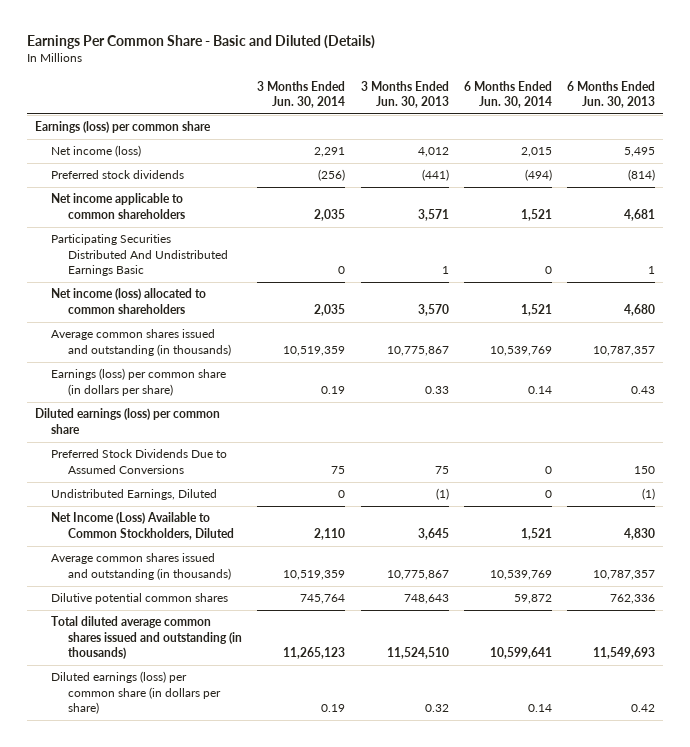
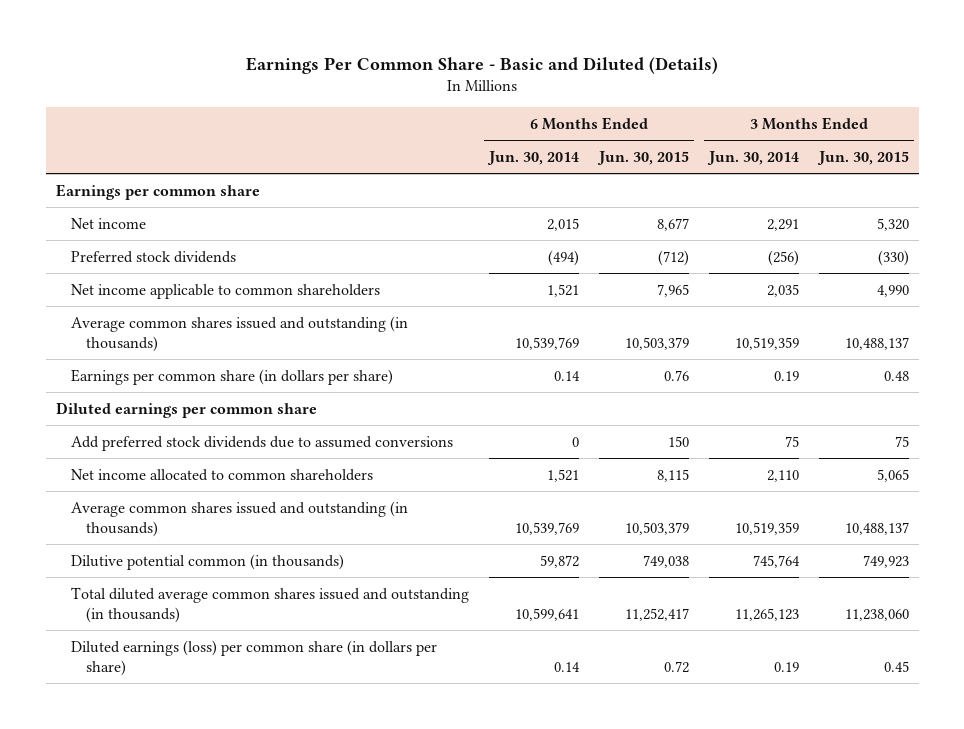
[360,80,449,108] 3 Months Ended Jun. 30, 2013 -> none
[567,80,656,108] 6 Months Ended Jun. 30, 2013 -> none
none -> [596,150,689,165] Jun. 30, 2015
none -> [816,150,909,165] Jun. 30, 2015
[34,121,211,134] Earnings (loss) per common share -> [55,183,260,200] Earnings per common share
[51,145,142,158] Net income (loss) -> [70,217,146,229] Net income
[51,234,229,277] Participating Securities Distributed And Undistributed Earnings Basic -> none
[51,288,207,314] Net income (loss) allocated to common shareholders -> none
[51,489,218,501] Undistributed Earnings, Diluted -> none
[51,368,227,396] Earnings (loss) per common share (in dollars per share) -> [70,368,393,385] Earnings per common share (in dollars per share)
[34,408,220,434] Diluted earnings (loss) per common share -> [55,401,317,418] Diluted earnings per common share
[51,449,228,474] Preferred Stock Dividends Due to Assumed Conversions -> [70,435,453,451] Add preferred stock dividends due to assumed conversions
[51,512,235,540] Net Income (Loss) Available to Common Stockholders, Diluted -> [70,468,373,481] Net income allocated to common shareholders
[51,593,229,605] Dilutive potential common shares -> [70,553,344,570] Dilutive potential common (in thousands)

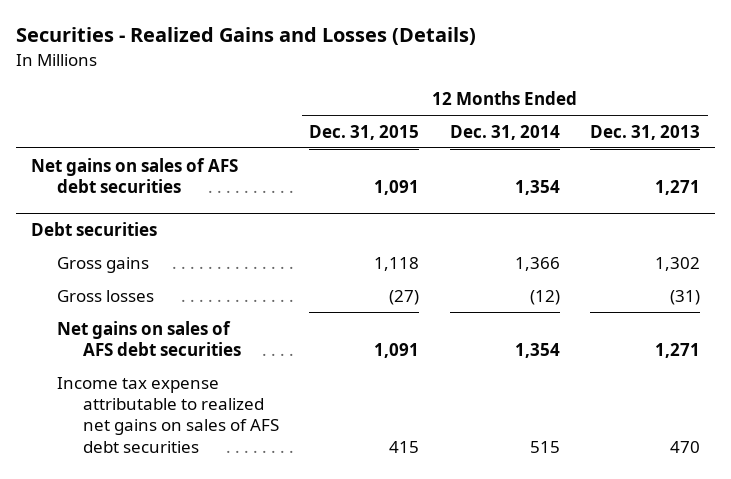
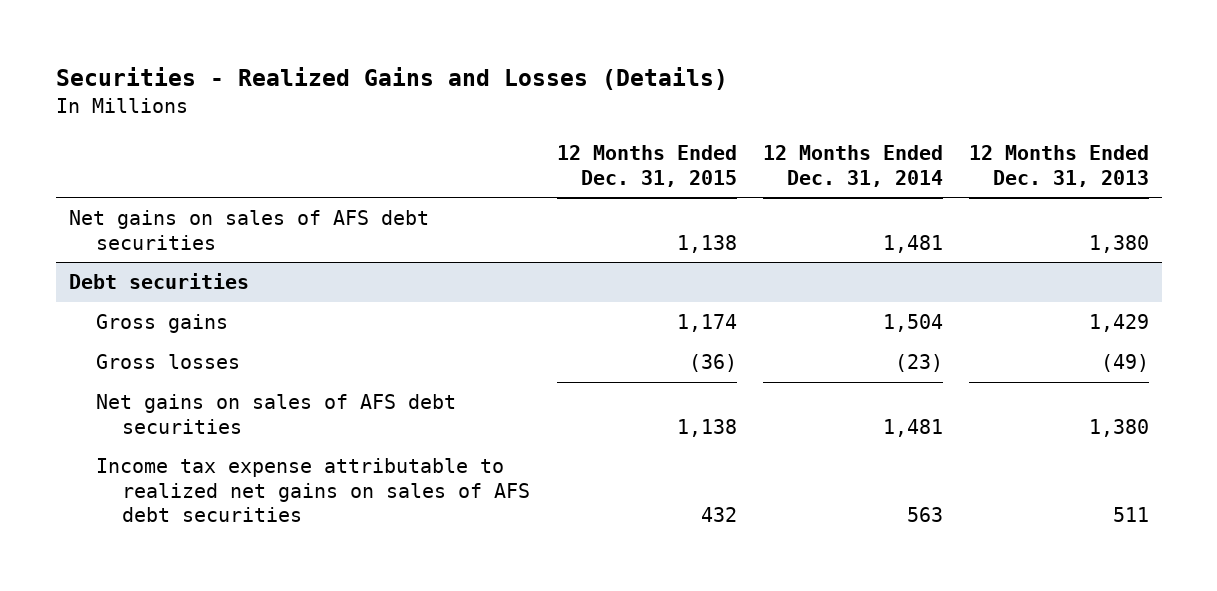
[374,179,420,195] 1,091 -> [676,234,737,253] 1,138
[514,179,560,195] 1,354 -> [882,234,943,253] 1,481
[654,179,700,195] 1,271 -> [1088,234,1149,253] 1,380
[374,256,420,271] 1,118 -> [676,314,737,333] 1,174
[514,256,560,271] 1,366 -> [882,314,943,333] 1,504
[654,256,700,271] 1,302 -> [1088,314,1149,333] 1,429
[389,289,420,305] (27) -> [688,354,737,373] (36)
[529,289,560,305] (12) -> [894,354,943,373] (23)
[669,289,700,305] (31) -> [1100,354,1149,373] (49)
[374,342,420,358] 1,091 -> [676,418,737,437] 1,138
[514,342,560,358] 1,354 -> [882,418,943,437] 1,481
[654,342,700,358] 1,271 -> [1088,418,1149,437] 1,380
[389,440,420,453] 415 -> [700,507,737,523] 432
[529,440,560,453] 515 -> [906,507,943,523] 563
[669,440,700,453] 470 -> [1112,507,1149,523] 511

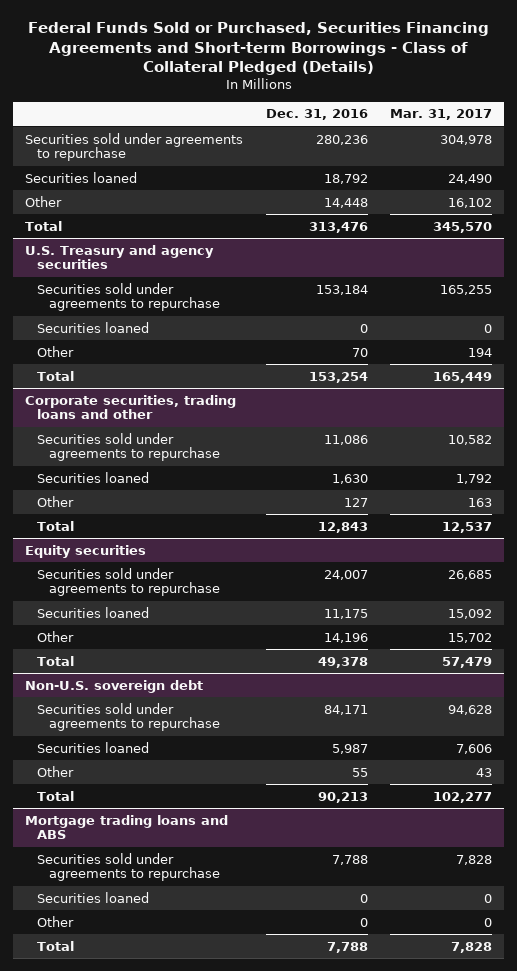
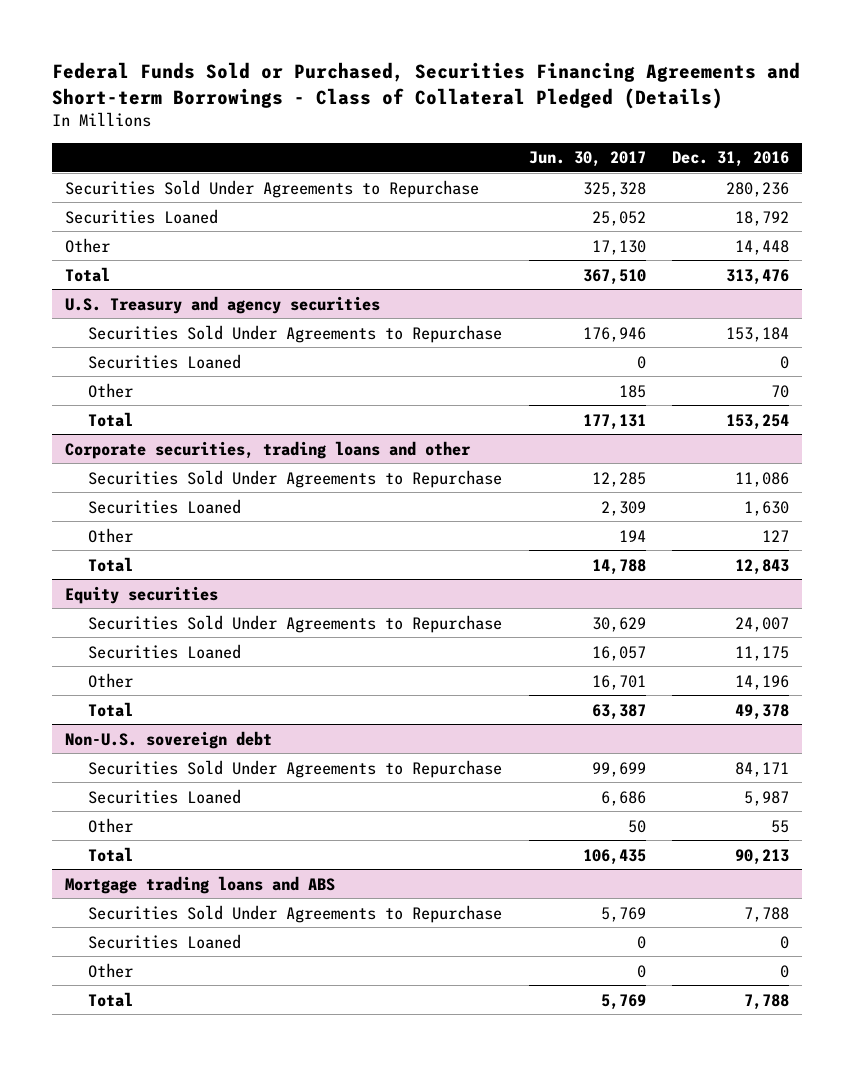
[390,109,493,121] Mar. 31, 2017 -> none
none -> [528,151,646,168] Jun. 30, 2017
[24,132,243,162] Securities sold under agreements to repurchase -> [65,179,480,198] Securities Sold Under Agreements to Repurchase
[24,171,137,183] Securities loaned -> [65,208,219,224] Securities Loaned
[36,282,220,312] Securities sold under agreements to repurchase -> [88,324,503,343] Securities Sold Under Agreements to Repurchase
[36,321,149,333] Securities loaned -> [88,353,242,369] Securities Loaned
[36,432,220,462] Securities sold under agreements to repurchase -> [88,469,503,488] Securities Sold Under Agreements to Repurchase
[36,471,149,483] Securities loaned -> [88,498,242,514] Securities Loaned
[36,567,220,597] Securities sold under agreements to repurchase -> [88,614,503,633] Securities Sold Under Agreements to Repurchase
[36,606,149,618] Securities loaned -> [88,643,242,659] Securities Loaned
[36,702,220,732] Securities sold under agreements to repurchase -> [88,759,503,778] Securities Sold Under Agreements to Repurchase
[36,741,149,753] Securities loaned -> [88,788,242,804] Securities Loaned
[36,852,220,882] Securities sold under agreements to repurchase -> [88,904,503,923] Securities Sold Under Agreements to Repurchase
[36,891,149,903] Securities loaned -> [88,933,242,949] Securities Loaned

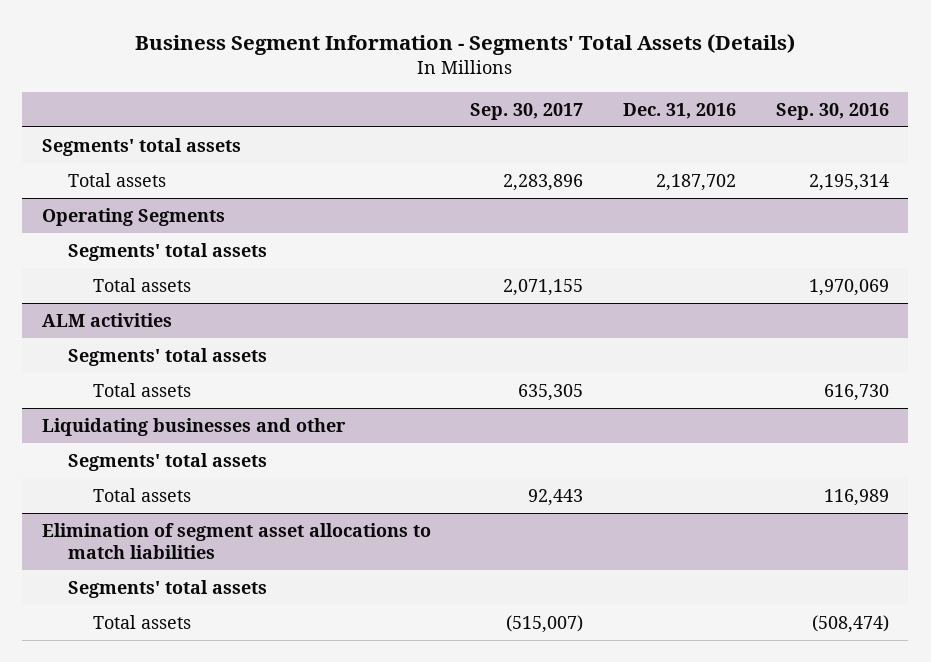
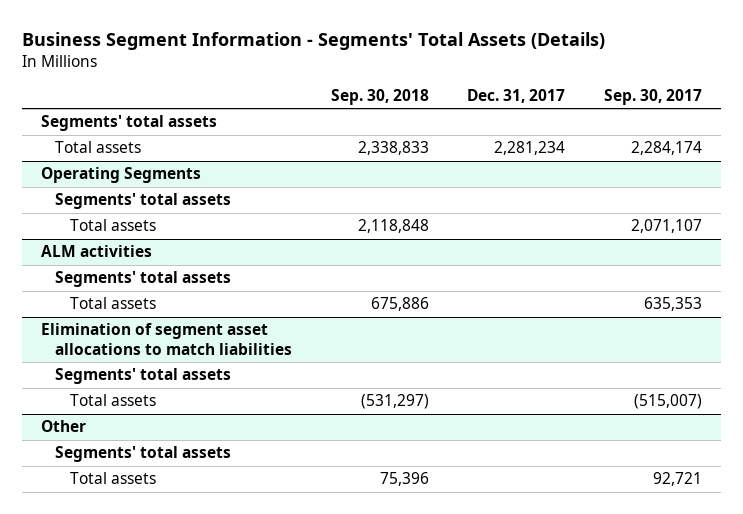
[623,102,737,119] Dec. 31, 2016 -> none
[775,102,889,120] Sep. 30, 2016 -> none
none -> [330,88,429,105] Sep. 30, 2018
none -> [467,88,566,103] Dec. 31, 2017
[503,173,584,191] 2,283,896 -> [630,141,702,156] 2,284,174
[503,278,584,296] 2,071,155 -> [630,219,702,234] 2,071,107
[41,417,346,436] Liquidating businesses and other -> none
[67,452,267,471] Segments' total assets -> none
[93,487,192,502] Total assets -> none
[518,383,584,401] 635,305 -> [643,297,702,312] 635,353
none -> [41,420,87,433] Other
none -> [55,446,232,463] Segments' total assets
none -> [69,472,156,485] Total assets

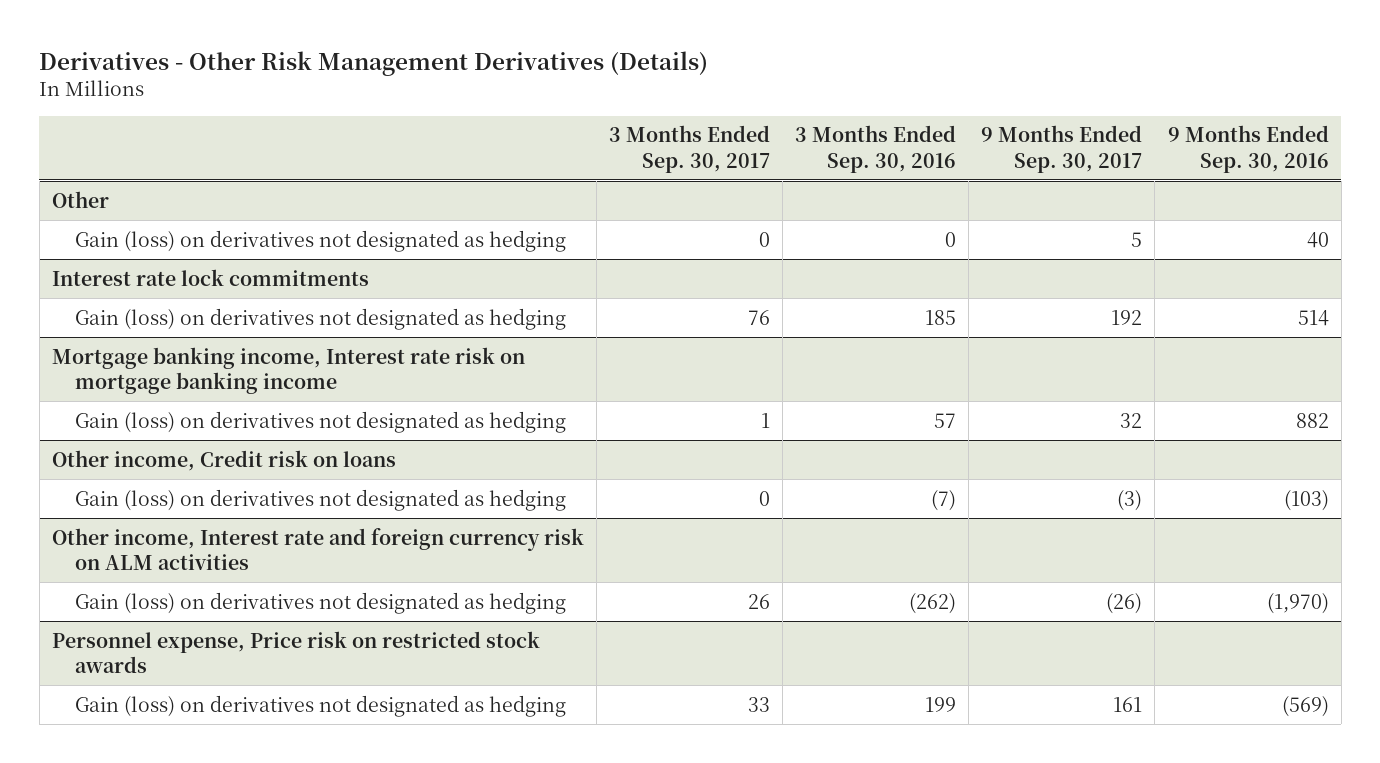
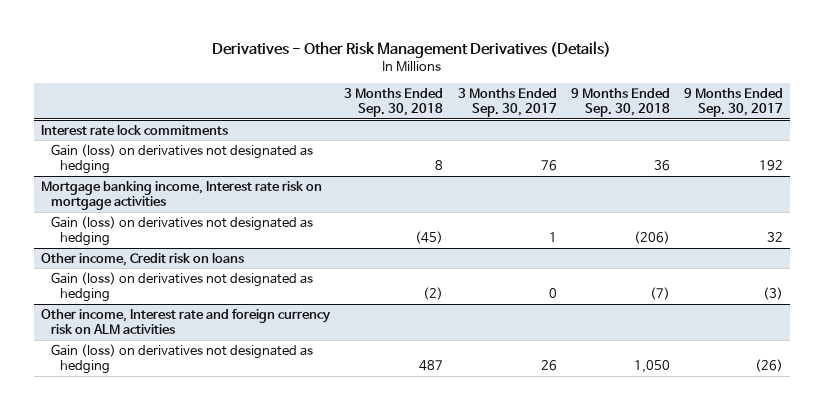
[795,125,957,173] 3 Months Ended Sep. 30, 2016 -> none
[1167,125,1329,173] 9 Months Ended Sep. 30, 2016 -> none
none -> [344,87,444,118] 3 Months Ended Sep. 30, 2018
none -> [570,87,670,118] 9 Months Ended Sep. 30, 2018
[51,190,109,208] Other -> none
[74,229,566,252] Gain (loss) on derivatives not designated as hedging -> none
[51,346,525,394] Mortgage banking income, Interest rate risk on mortgage banking income -> [41,180,323,211] Mortgage banking income, Interest rate risk on mortgage activities
[51,630,540,673] Personnel expense, Price risk on restricted stock awards -> none
[74,694,566,717] Gain (loss) on derivatives not designated as hedging -> none

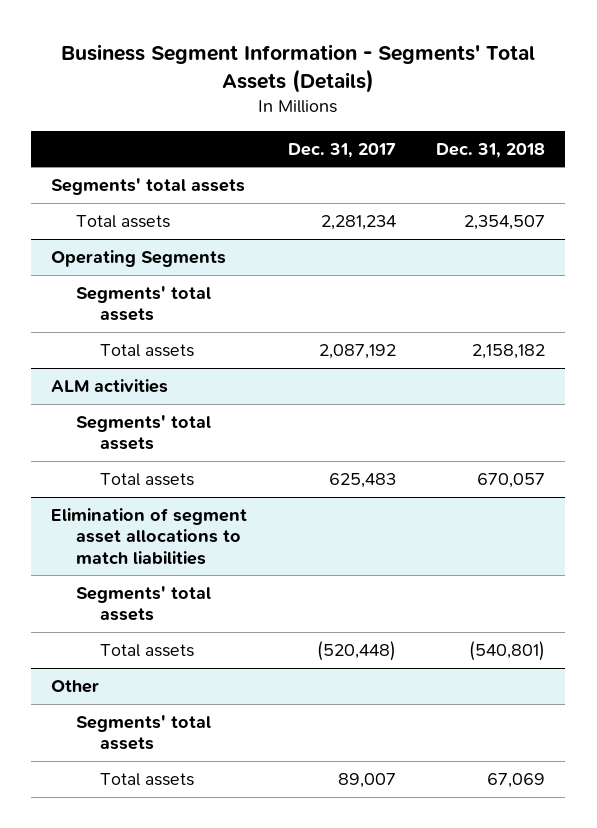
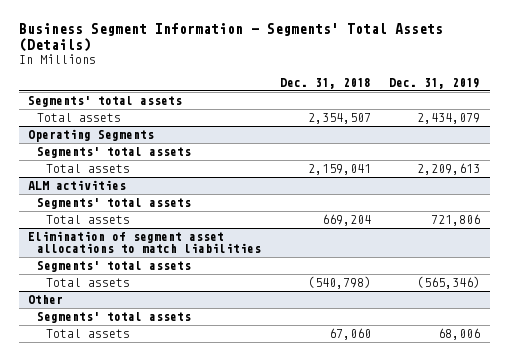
[287,142,396,158] Dec. 31, 2017 -> none
none -> [389,77,481,89] Dec. 31, 2019
[472,344,546,360] 2,158,182 -> [307,164,371,176] 2,159,041
[477,473,546,489] 670,057 -> [321,214,371,227] 669,204
[469,641,546,662] (540,801) -> [307,276,371,290] (540,798)
[487,773,546,789] 67,069 -> [328,328,371,341] 67,060

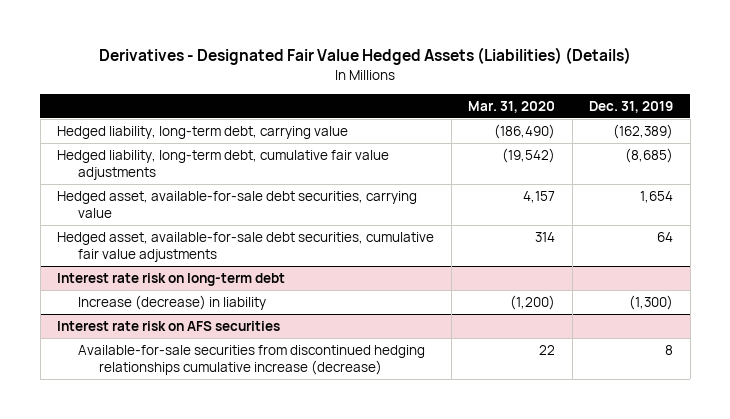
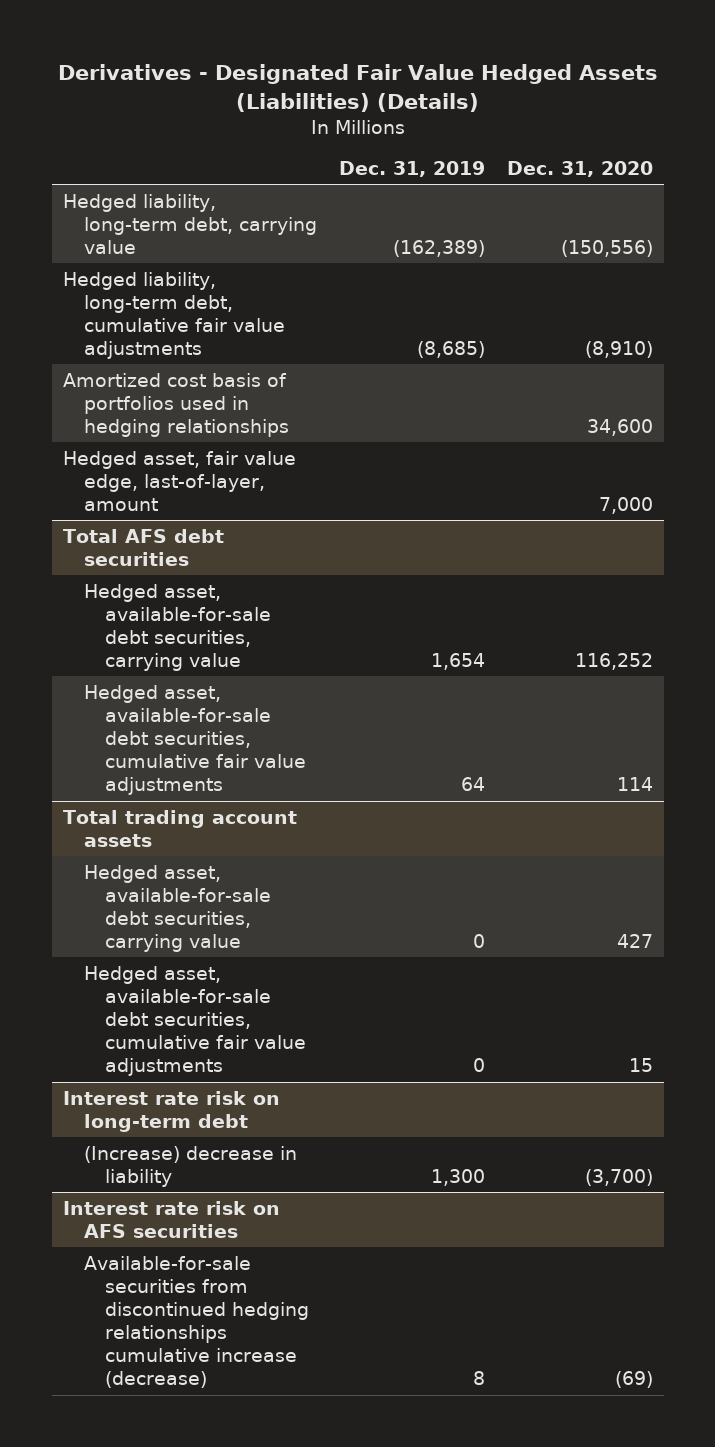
[468,100,556,113] Mar. 31, 2020 -> none
none -> [506,160,653,177] Dec. 31, 2020
none -> [62,372,289,438] Amortized cost basis of portfolios used in hedging relationships
none -> [62,450,296,512] Hedged asset, fair value edge, last-of-layer, amount
none -> [62,528,224,566] Total AFS debt securities
none -> [62,809,297,847] Total trading account assets
none -> [83,864,272,953] Hedged asset, available-for-sale debt securities, carrying value
none -> [83,965,307,1077] Hedged asset, available-for-sale debt securities, cumulative fair value adjustments
[78,295,267,311] Increase (decrease) in liability -> [83,1145,297,1187] (Increase) decrease in liability
[629,295,674,311] (1,300) -> [430,1168,485,1186] 1,300

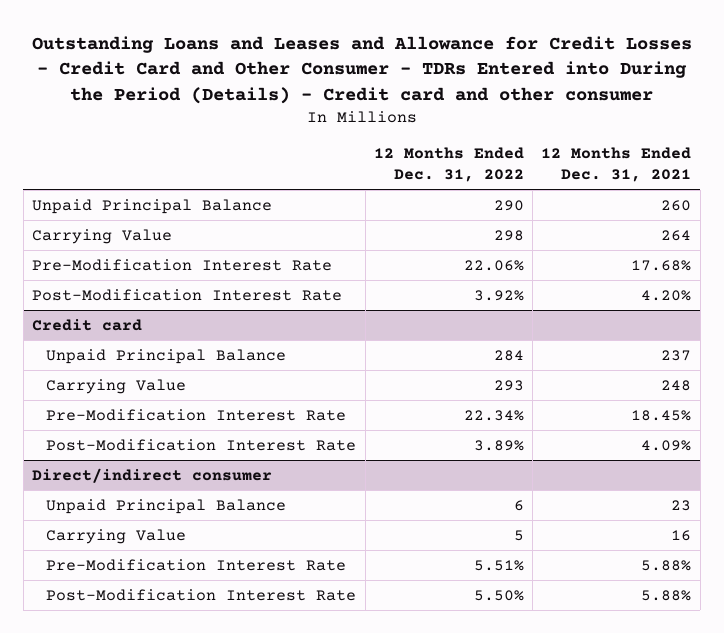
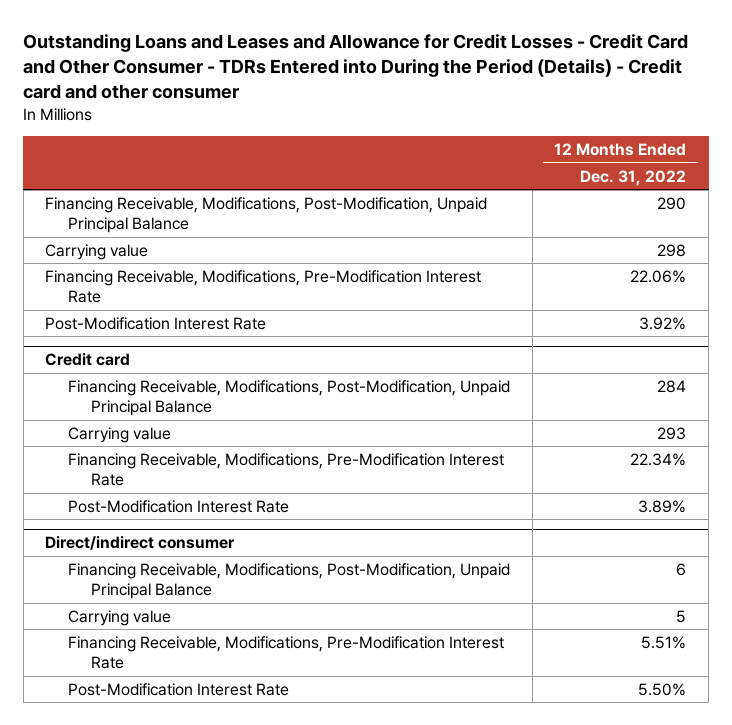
[541,147,692,182] 12 Months Ended Dec. 31, 2021 -> none
[32,198,273,214] Unpaid Principal Balance -> [45,196,488,234] Financing Receivable, Modifications, Post-Modification, Unpaid Principal Balance
[32,228,173,244] Carrying Value -> [45,243,149,260] Carrying value
[32,258,333,271] Pre-Modification Interest Rate -> [45,269,482,304] Financing Receivable, Modifications, Pre-Modification Interest Rate
[46,348,287,364] Unpaid Principal Balance -> [67,379,510,417] Financing Receivable, Modifications, Post-Modification, Unpaid Principal Balance
[46,378,187,394] Carrying Value -> [67,426,171,443] Carrying value
[46,408,347,421] Pre-Modification Interest Rate -> [67,452,504,487] Financing Receivable, Modifications, Pre-Modification Interest Rate
[46,498,287,514] Unpaid Principal Balance -> [67,562,510,600] Financing Receivable, Modifications, Post-Modification, Unpaid Principal Balance
[46,528,187,544] Carrying Value -> [67,609,171,626] Carrying value
[46,558,347,571] Pre-Modification Interest Rate -> [67,635,504,670] Financing Receivable, Modifications, Pre-Modification Interest Rate

